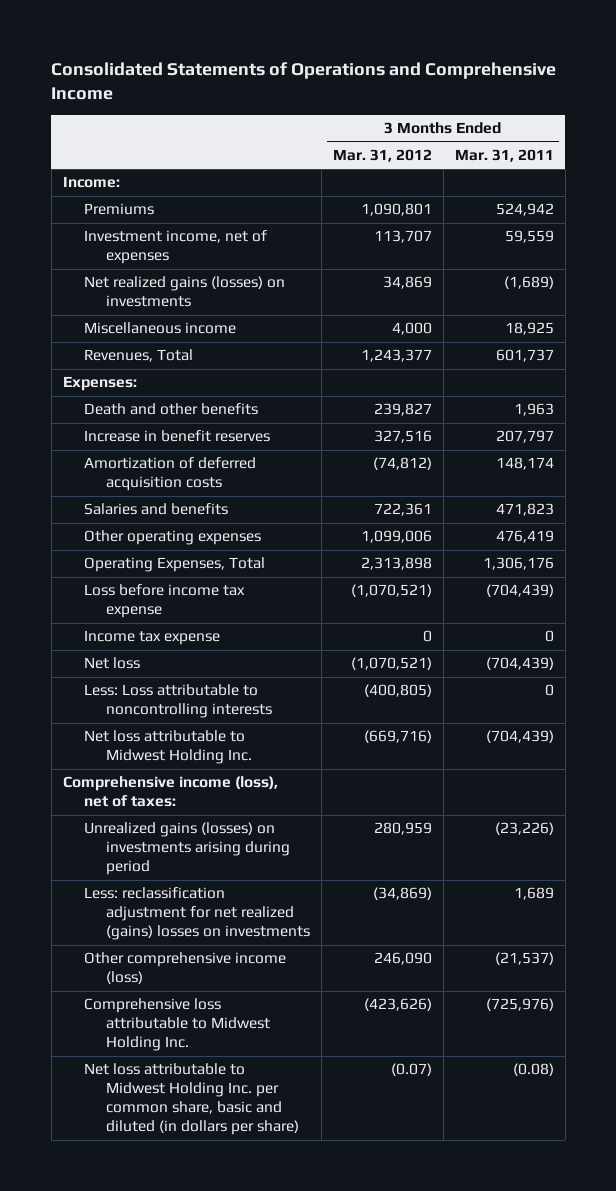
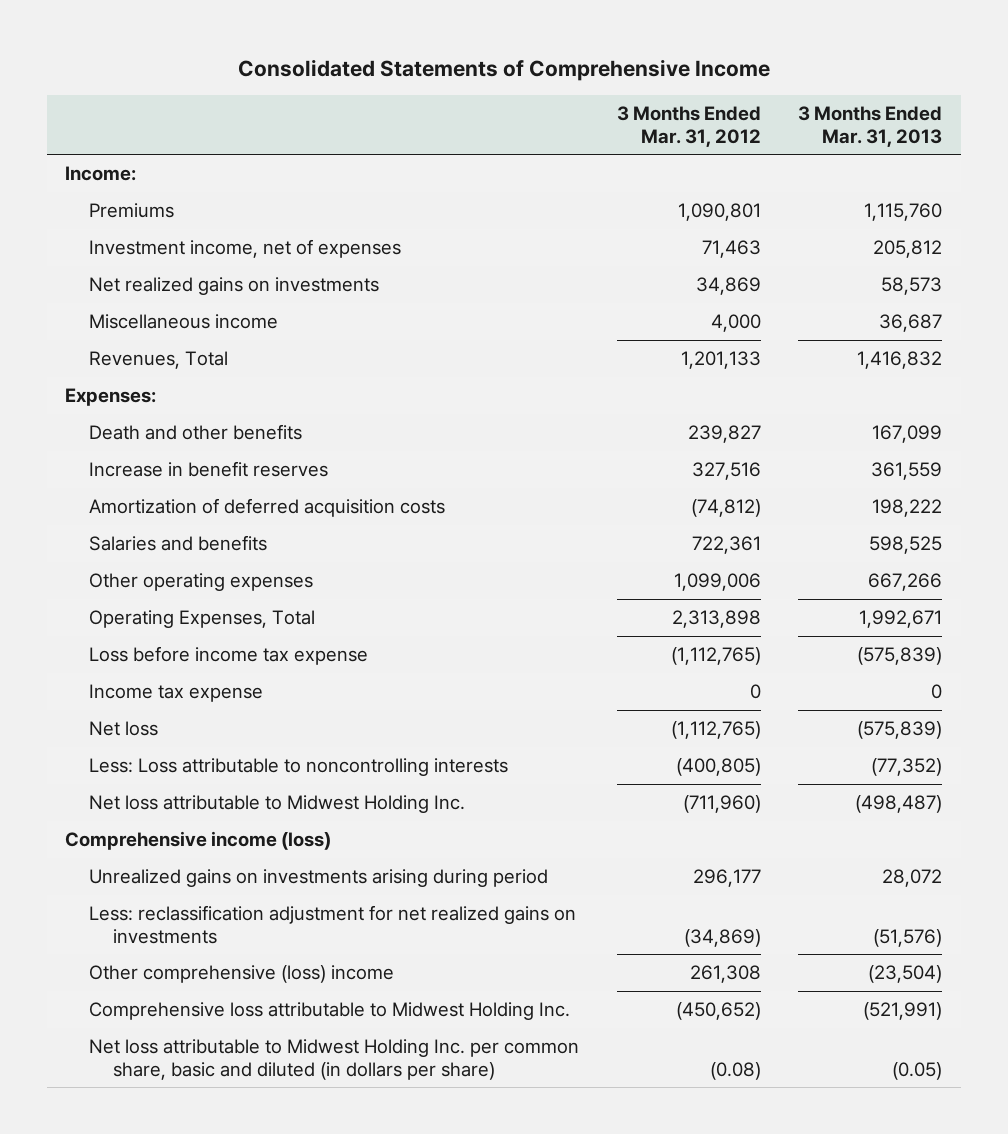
[51,62,557,101] Consolidated Statements of Operations and Comprehensive Income -> [237,58,770,81] Consolidated Statements of Comprehensive Income
[454,149,554,163] Mar. 31, 2011 -> none
none -> [798,105,943,147] 3 Months Ended Mar. 31, 2013
[373,230,432,244] 113,707 -> [701,239,761,258] 71,463
[84,276,286,308] Net realized gains (losses) on investments -> [89,276,380,295] Net realized gains on investments
[360,349,432,363] 1,243,377 -> [680,350,761,369] 1,201,133
[350,584,432,598] (1,070,521) -> [670,646,761,665] (1,112,765)
[350,657,432,671] (1,070,521) -> [670,720,761,739] (1,112,765)
[363,730,432,744] (669,716) -> [682,794,761,813] (711,960)
[62,776,278,808] Comprehensive income (loss), net of taxes: -> [65,830,332,850] Comprehensive income (loss)
[84,822,291,876] Unrealized gains (losses) on investments arising during period -> [89,868,549,887] Unrealized gains on investments arising during period
[373,822,432,836] 280,959 -> [692,868,761,887] 296,177
[84,887,311,941] Less: reclassification adjustment for net realized (gains) losses on investments -> [89,904,577,944] Less: reclassification adjustment for net realized gains on investments
[84,952,287,985] Other comprehensive income (loss) -> [89,964,395,983] Other comprehensive (loss) income
[373,952,432,966] 246,090 -> [689,964,761,983] 261,308
[363,998,432,1012] (423,626) -> [675,1001,761,1020] (450,652)
[390,1063,432,1077] (0.07) -> [709,1061,761,1080] (0.08)

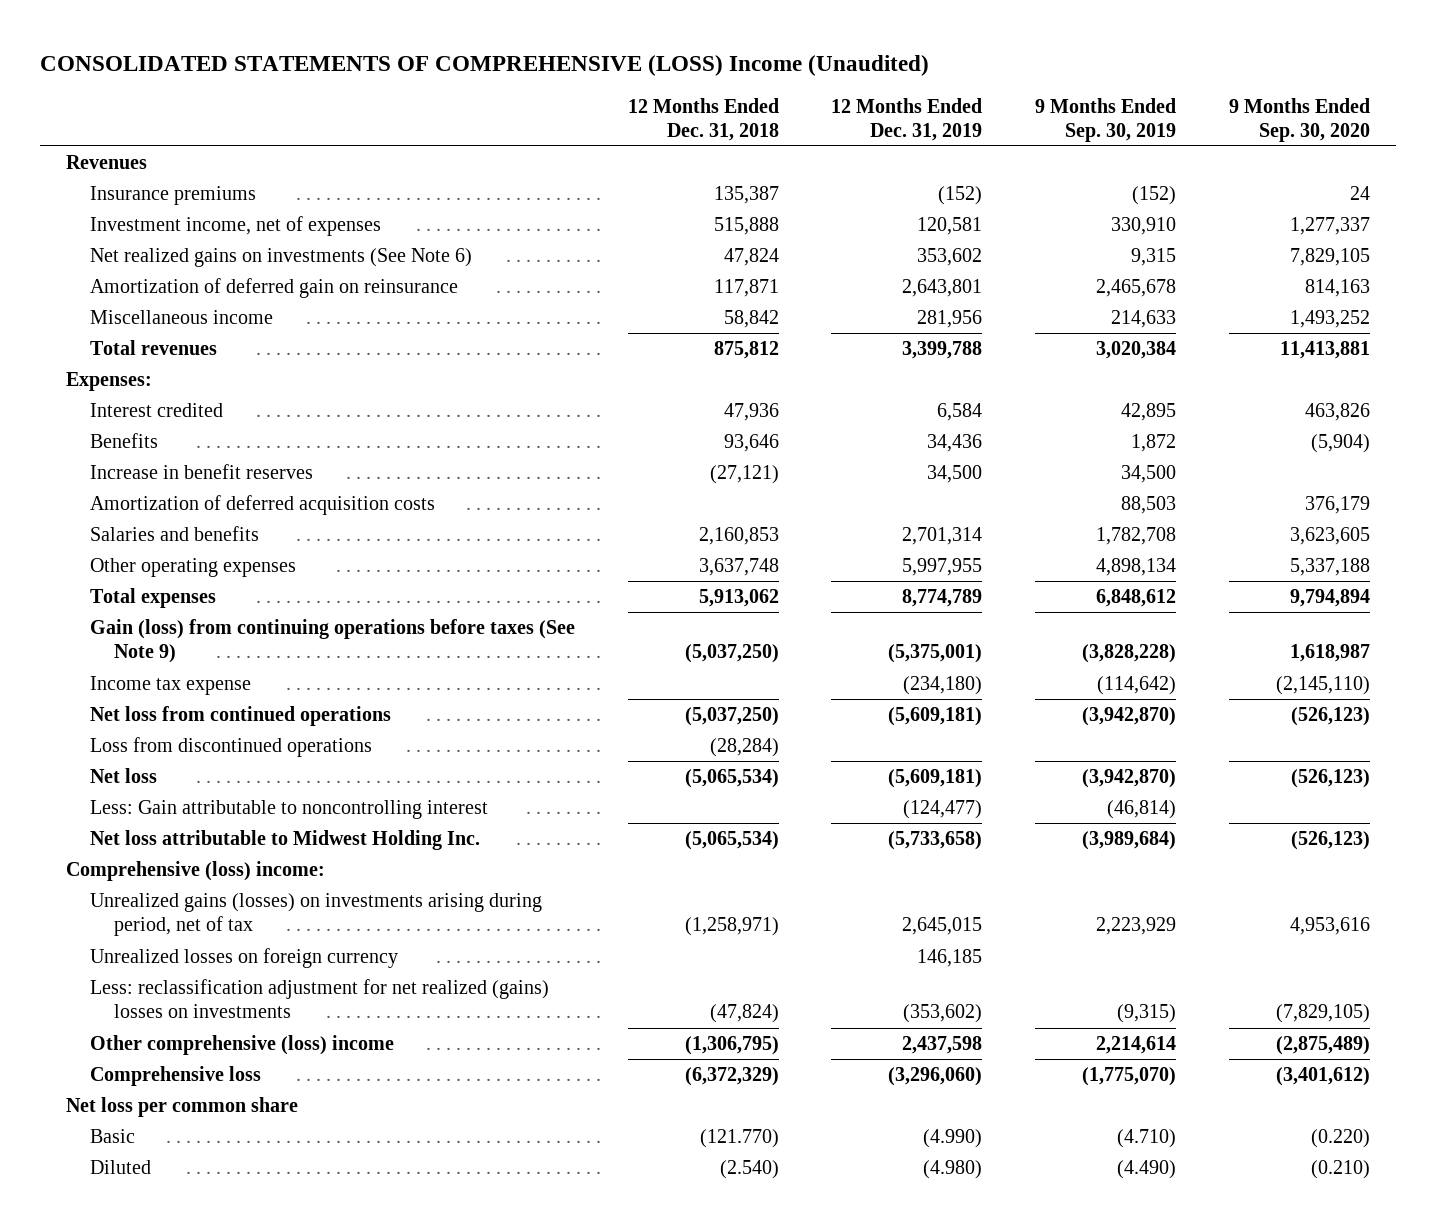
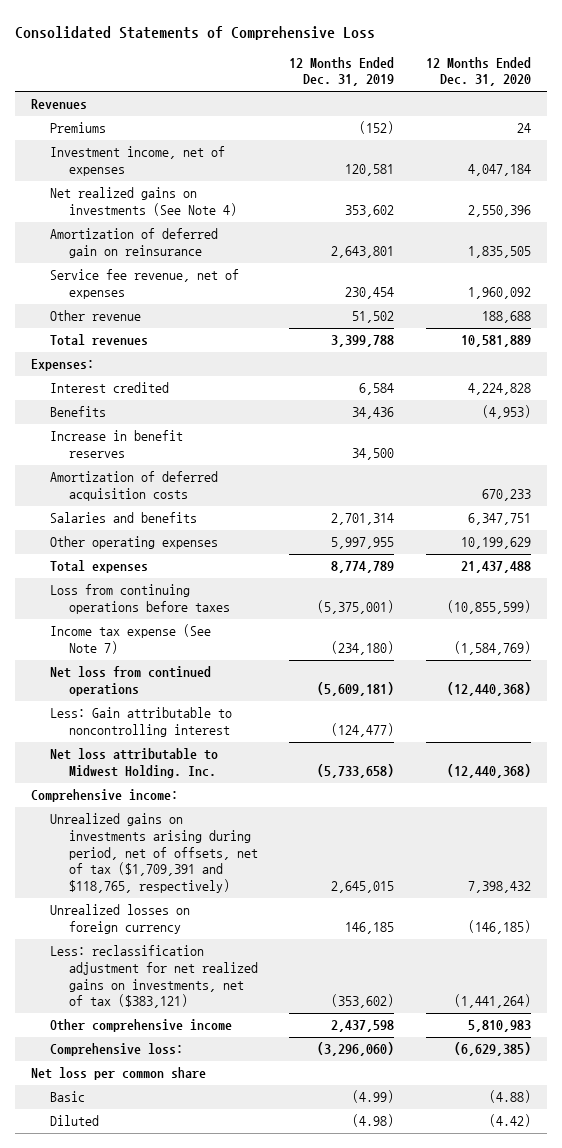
[39,54,929,76] CONSOLIDATED STATEMENTS OF COMPREHENSIVE (LOSS) Income (Unaudited) -> [15,25,376,40] Consolidated Statements of Comprehensive Loss
[627,97,779,141] 12 Months Ended Dec. 31, 2018 -> none
[1035,97,1177,142] 9 Months Ended Sep. 30, 2019 -> none
[1228,97,1370,142] 9 Months Ended Sep. 30, 2020 -> none
none -> [426,56,532,87] 12 Months Ended Dec. 31, 2020
[90,186,257,206] Insurance premiums -> [49,122,106,134] Premiums
[90,248,473,268] Net realized gains on investments (See Note 6) -> [49,187,237,217] Net realized gains on investments (See Note 4)
[90,310,274,325] Miscellaneous income -> none
none -> [49,269,239,300] Service fee revenue, net of expenses
none -> [49,310,141,322] Other revenue
[90,619,576,664] Gain (loss) from continuing operations before taxes (See Note 9) -> [49,584,230,615] Loss from continuing operations before taxes
[90,676,252,696] Income tax expense -> [49,624,211,655] Income tax expense (See Note 7)
[90,737,373,758] Loss from discontinued operations -> none
[90,768,158,784] Net loss -> none
[90,830,481,851] Net loss attributable to Midwest Holding Inc. -> [49,748,218,779] Net loss attributable to Midwest Holding. Inc.
[66,861,326,882] Comprehensive (loss) income: -> [31,789,179,803] Comprehensive income:
[90,893,543,937] Unrealized gains (losses) on investments arising during period, net of tax -> [49,813,258,893] Unrealized gains on investments arising during period, net of offsets, net of tax ($1,709,391 and $118,765, respectively)
[90,979,550,1019] Less: reclassification adjustment for net realized (gains) losses on investments -> [49,945,258,1009] Less: reclassification adjustment for net realized gains on investments, net of tax ($383,121)
[90,1035,395,1056] Other comprehensive (loss) income -> [49,1019,232,1033] Other comprehensive income
[90,1066,262,1087] Comprehensive loss -> [49,1043,183,1057] Comprehensive loss:
[923,1129,983,1149] (4.990) -> [352,1090,395,1104] (4.99)
[923,1160,983,1180] (4.980) -> [352,1114,395,1128] (4.98)

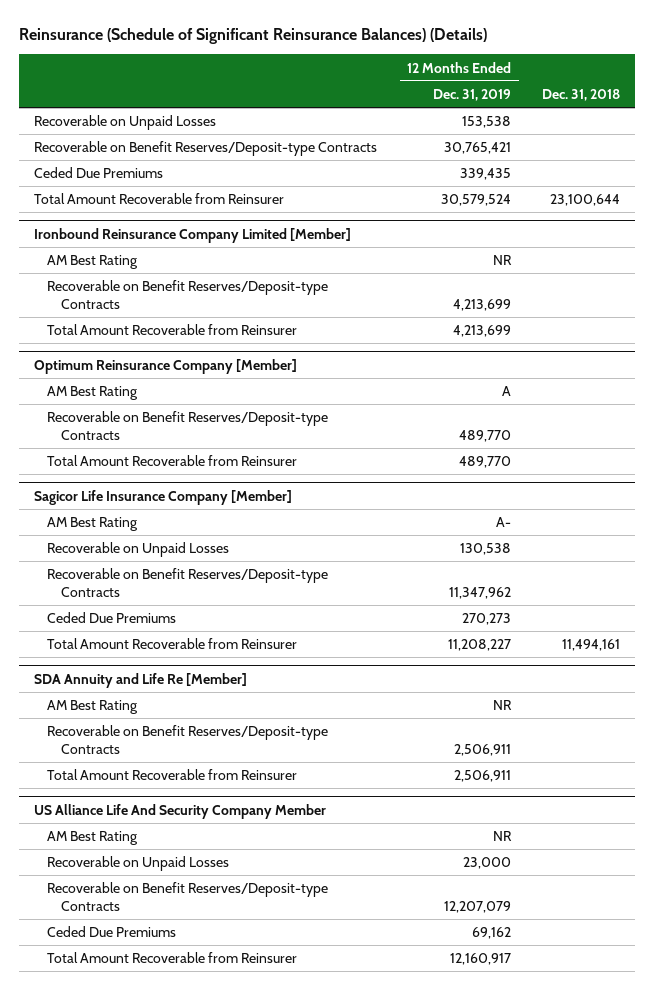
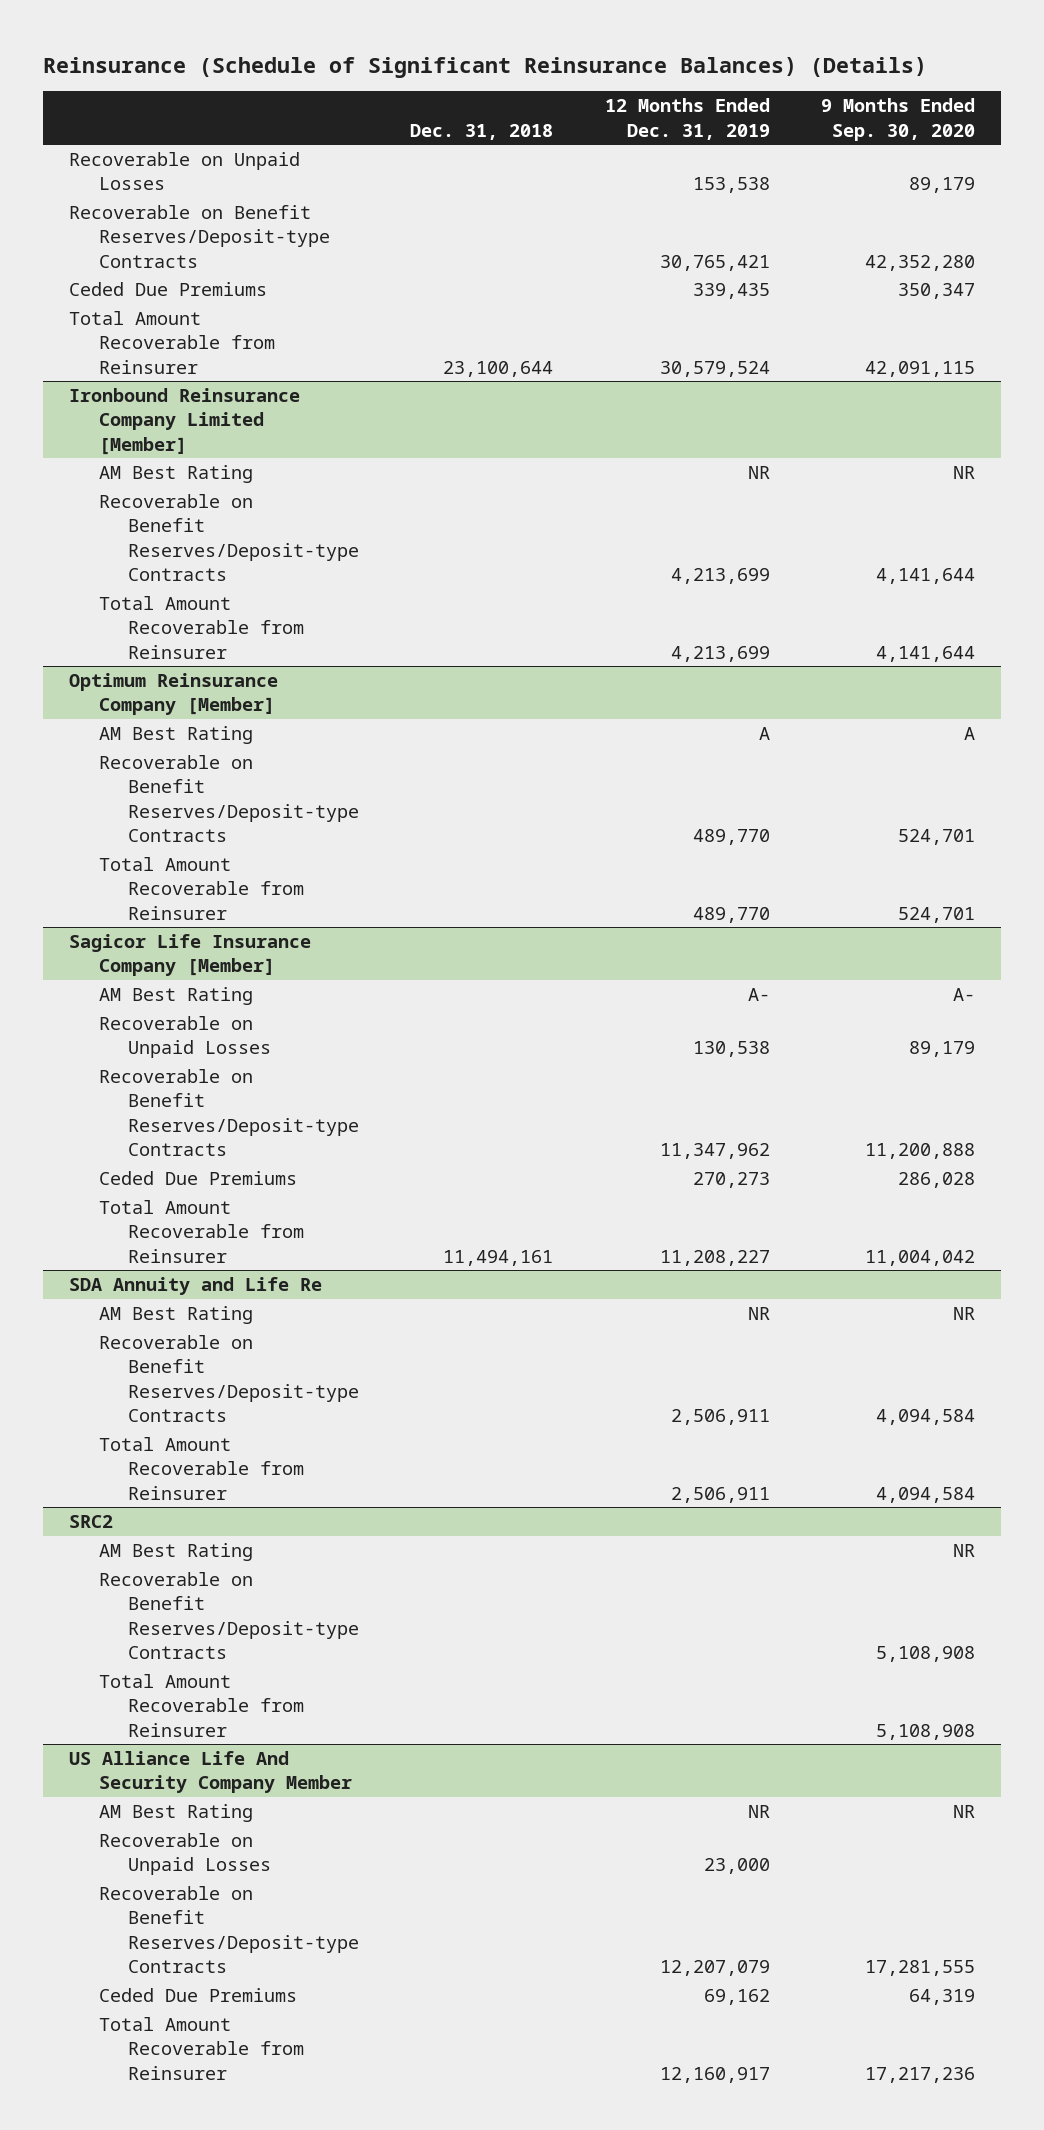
none -> [821,98,976,141] 9 Months Ended Sep. 30, 2020
[33,673,247,689] SDA Annuity and Life Re [Member] -> [69,1277,323,1296] SDA Annuity and Life Re
none -> [69,1515,114,1529] SRC2
none -> [98,1543,253,1562] AM Best Rating
none -> [98,1572,359,1660] Recoverable on Benefit Reserves/Deposit-type Contracts
none -> [98,1674,304,1737] Total Amount Recoverable from Reinsurer

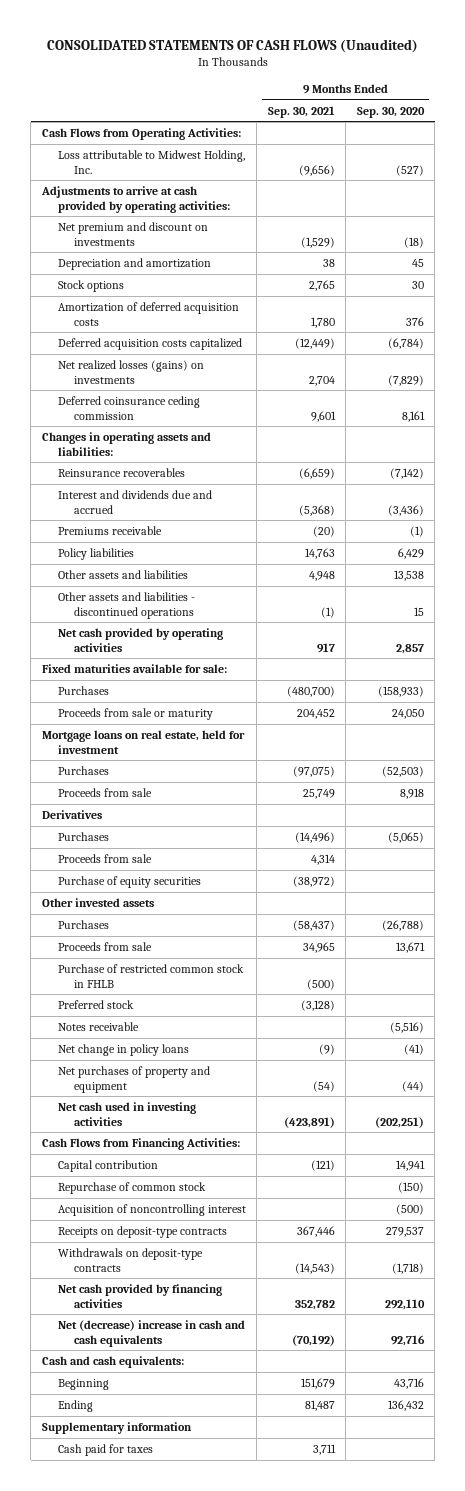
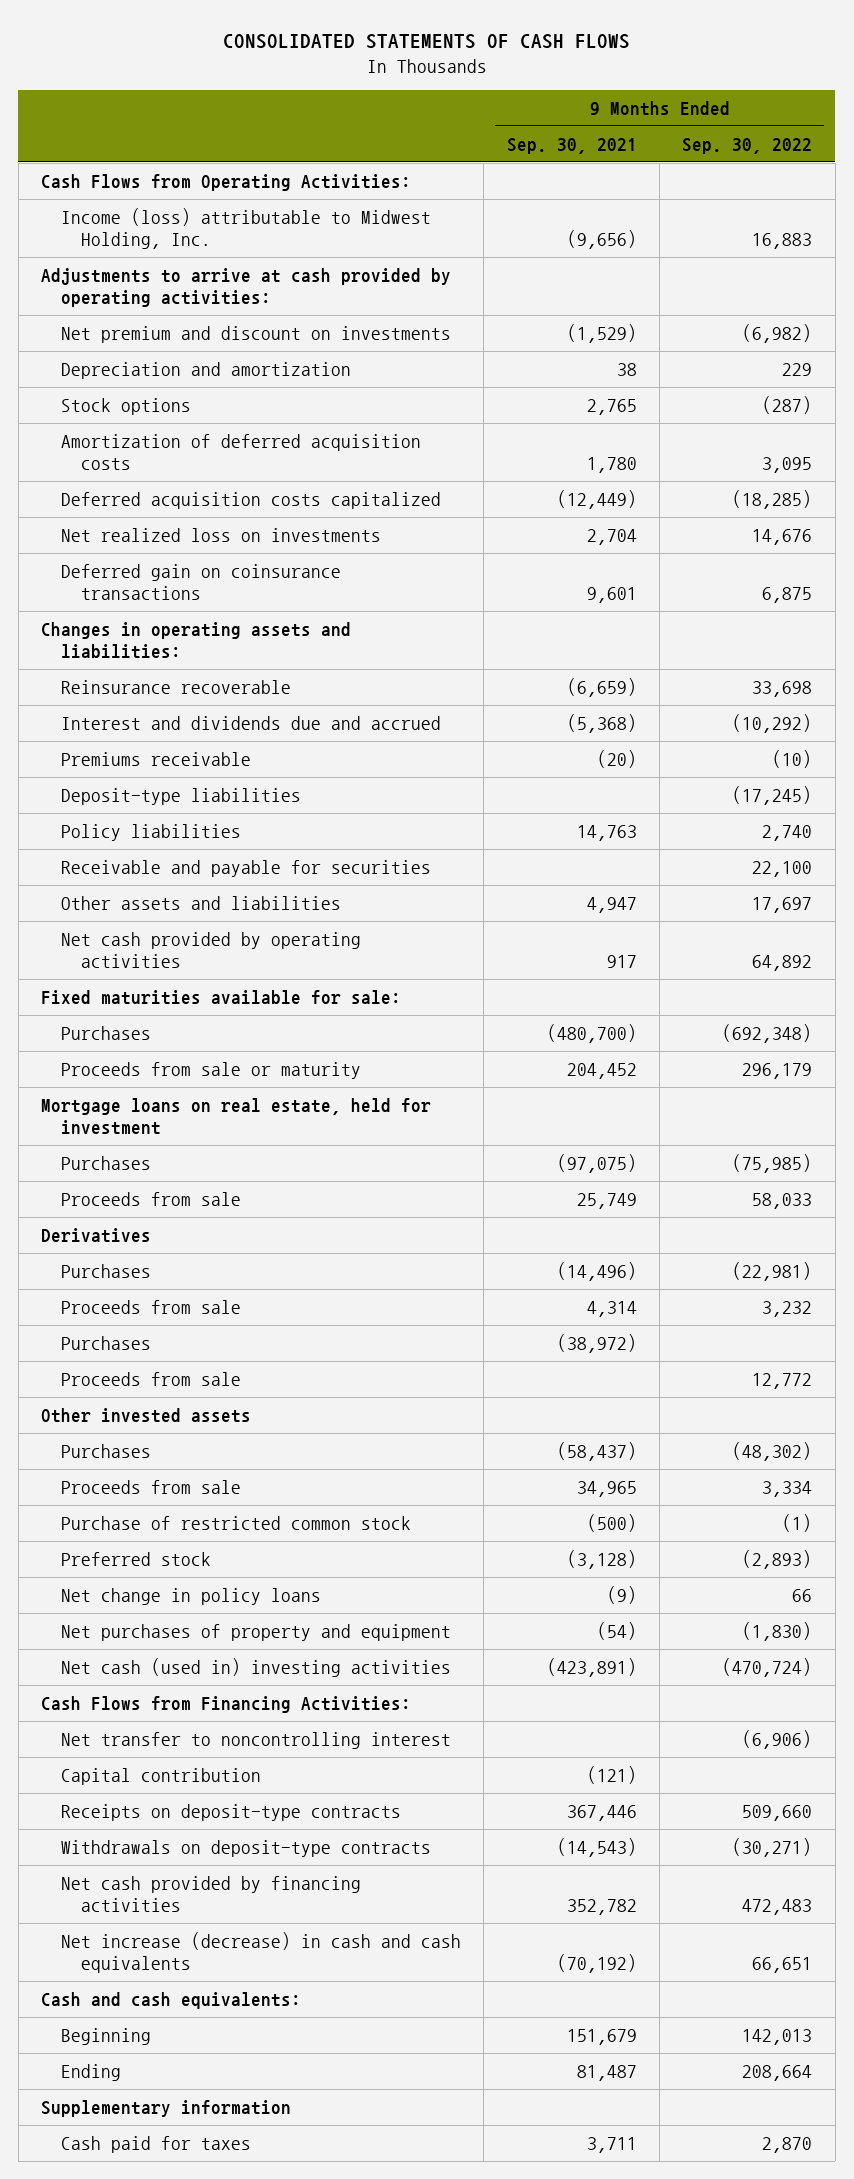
[46,38,418,53] CONSOLIDATED STATEMENTS OF CASH FLOWS (Unaudited) -> [222,33,630,49] CONSOLIDATED STATEMENTS OF CASH FLOWS
[356,106,425,118] Sep. 30, 2020 -> none
none -> [682,137,813,154] Sep. 30, 2022
[57,149,245,174] Loss attributable to Midwest Holding, Inc. -> [61,207,432,249] Income (loss) attributable to Midwest Holding, Inc.
[57,359,204,384] Net realized losses (gains) on investments -> [61,527,382,542] Net realized loss on investments
[57,395,200,420] Deferred coinsurance ceding commission -> [61,563,342,600] Deferred gain on coinsurance transactions
[57,467,185,477] Reinsurance recoverables -> [61,679,292,694] Reinsurance recoverable
none -> [61,787,302,805] Deposit-type liabilities
[57,591,195,619] Other assets and liabilities - discontinued operations -> none
none -> [61,859,432,877] Receivable and payable for securities
[308,570,335,581] 4,948 -> [586,896,637,913] 4,947
[57,875,201,888] Purchase of equity securities -> [61,1335,152,1350] Purchases
none -> [61,1371,242,1386] Proceeds from sale
[57,963,244,988] Purchase of restricted common stock in FHLB -> [61,1515,412,1530] Purchase of restricted common stock
[57,1021,139,1031] Notes receivable -> none
[57,1101,196,1126] Net cash used in investing activities -> [61,1657,452,1677] Net cash (used in) investing activities
none -> [61,1731,452,1749] Net transfer to noncontrolling interest
[57,1181,206,1194] Repurchase of common stock -> none
[57,1203,246,1216] Acquisition of noncontrolling interest -> none
[57,1319,245,1347] Net (decrease) increase in cash and cash equivalents -> [61,1931,462,1973] Net increase (decrease) in cash and cash equivalents

